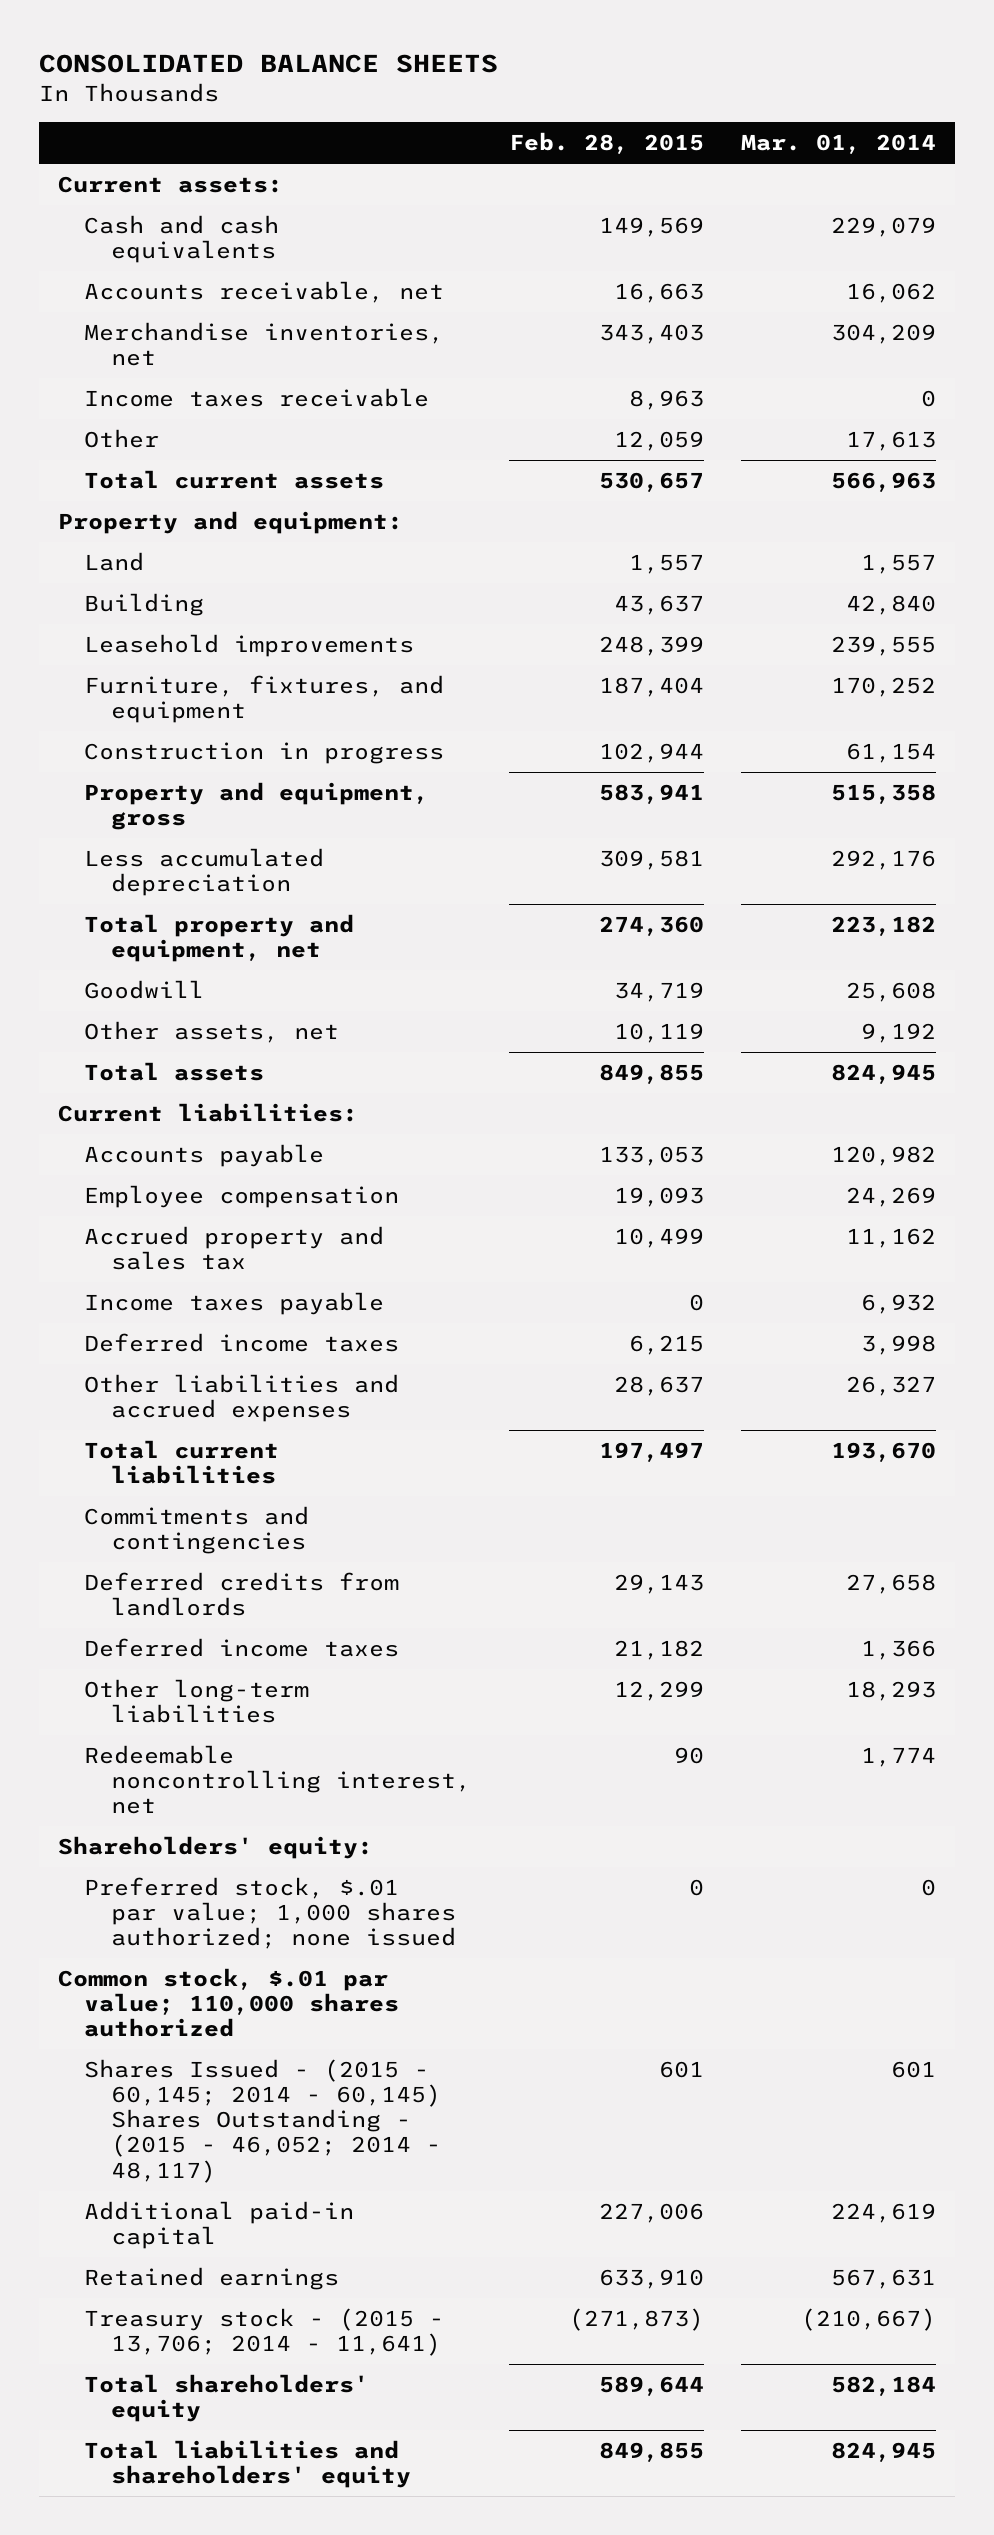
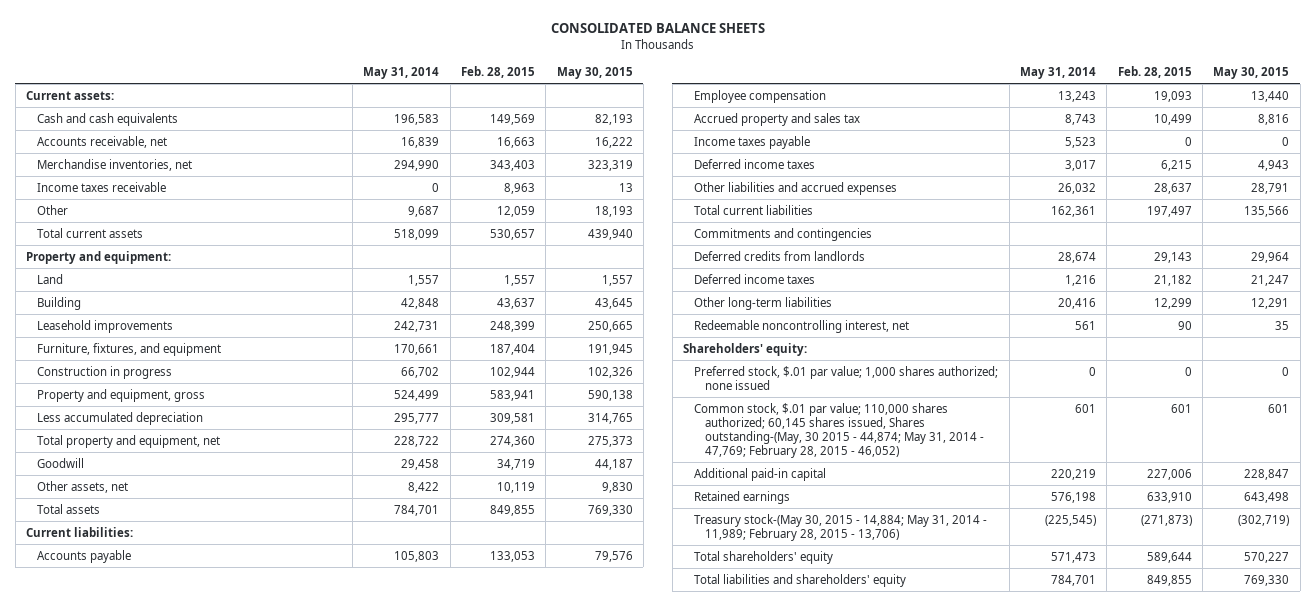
[741,134,937,155] Mar. 01, 2014 -> none
none -> [363,66,440,79] May 31, 2014
none -> [556,66,633,79] May 30, 2015
[57,1967,400,2038] Common stock, $.01 par value; 110,000 shares authorized -> none
[84,2058,442,2183] Shares Issued - (2015 - 60,145; 2014 - 60,145) Shares Outstanding - (2015 - 46,052; 2014 - 48,117) -> [694,402,985,458] Common stock, $.01 par value; 110,000 shares authorized; 60,145 shares issued, Shares outstanding-(May, 30 2015 - 44,874; May 31, 2014 - 47,769; February 28, 2015 - 46,052)
[84,2307,445,2357] Treasury stock - (2015 - 13,706; 2014 - 11,641) -> [694,513,988,541] Treasury stock-(May 30, 2015 - 14,884; May 31, 2014 - 11,989; February 28, 2015 - 13,706)

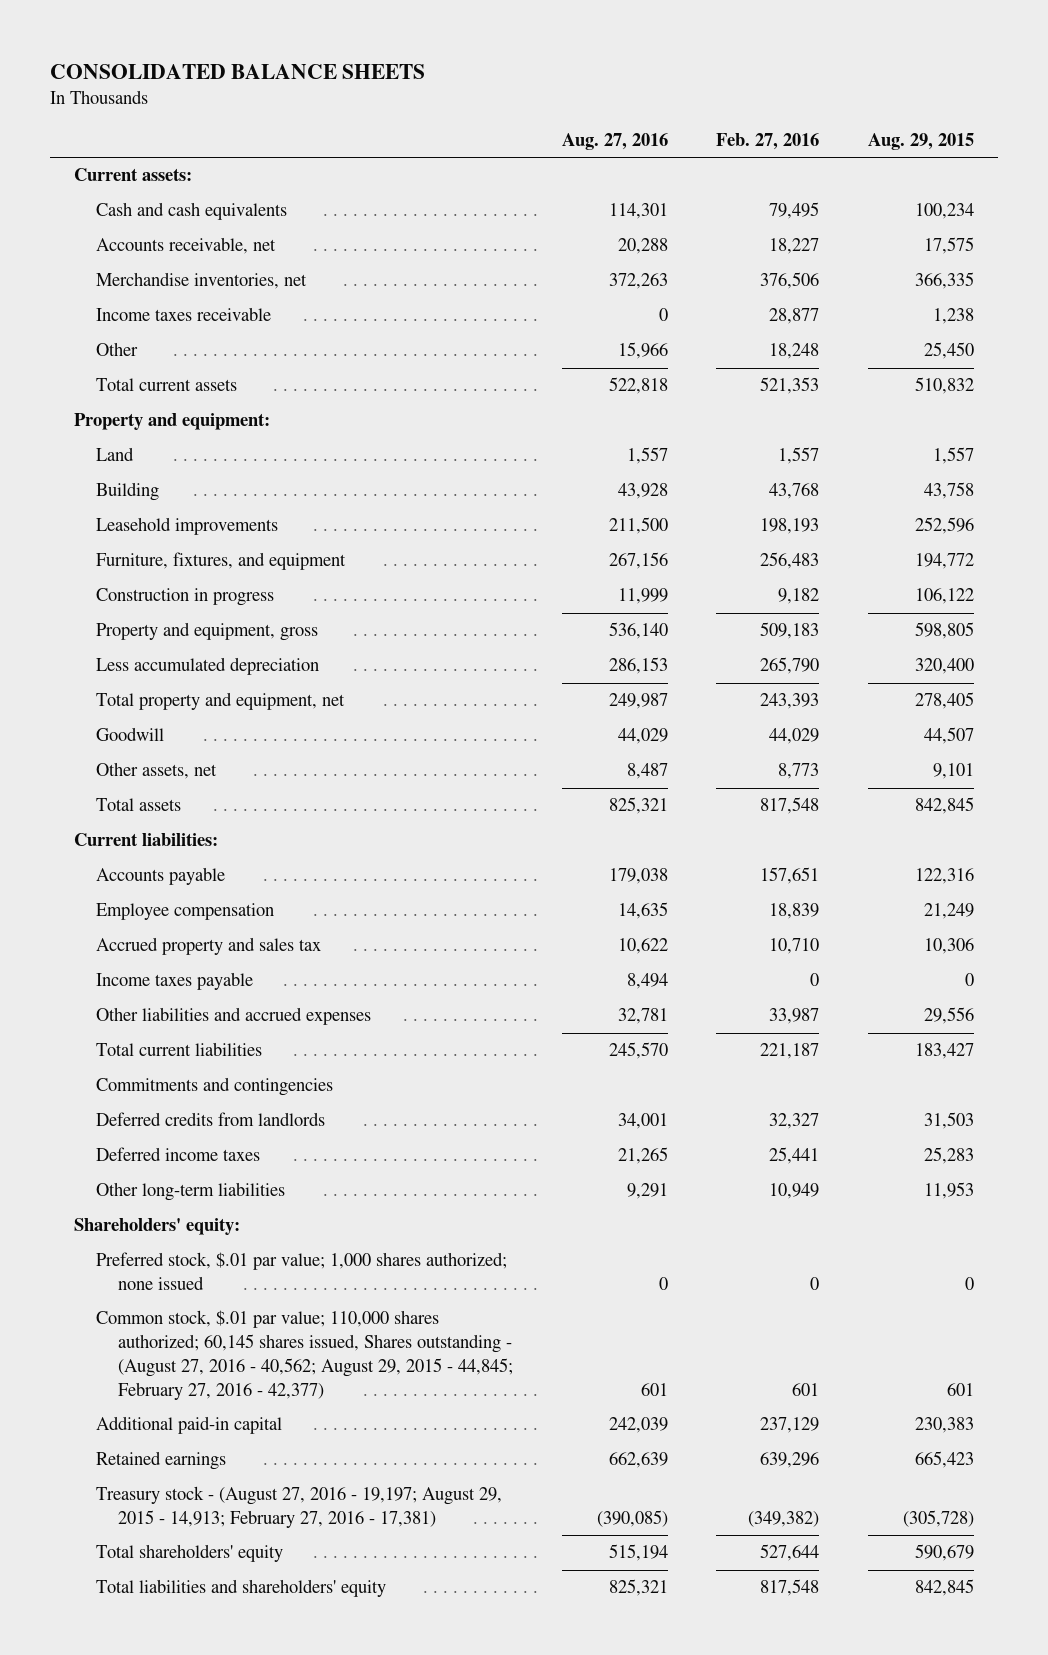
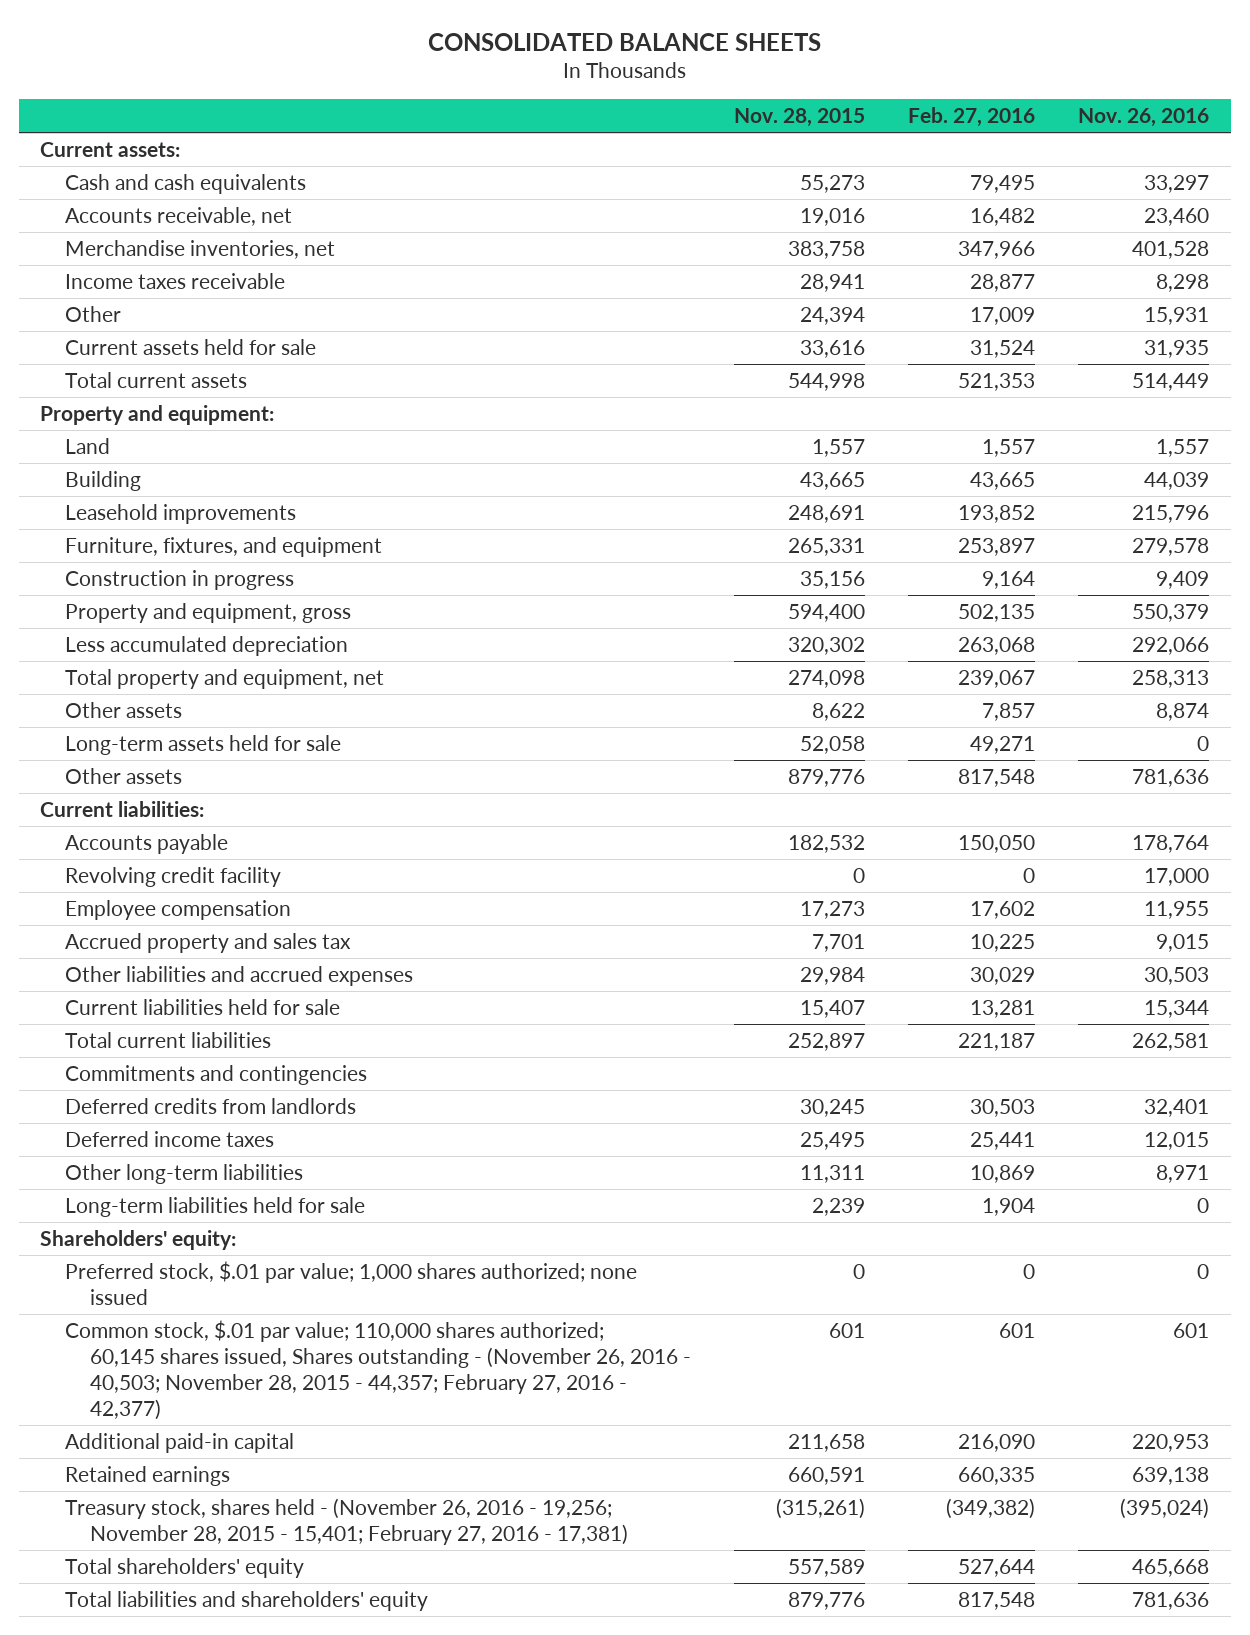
[561,133,668,151] Aug. 27, 2016 -> none
[867,133,974,151] Aug. 29, 2015 -> none
none -> [734,107,866,127] Nov. 28, 2015
none -> [1078,107,1210,127] Nov. 26, 2016
[769,238,820,255] 18,227 -> [970,208,1036,227] 16,482
[760,272,820,290] 376,506 -> [958,241,1036,260] 347,966
[769,343,820,360] 18,248 -> [970,307,1036,326] 17,009
none -> [65,339,317,356] Current assets held for sale
[96,727,165,742] Goodwill -> none
[769,483,820,500] 43,768 -> [970,472,1036,491] 43,665
[760,518,820,535] 198,193 -> [958,505,1036,524] 193,852
[760,552,820,570] 256,483 -> [958,538,1036,557] 253,897
[778,588,820,605] 9,182 -> [982,571,1036,590] 9,164
[760,622,820,640] 509,183 -> [958,604,1036,623] 502,135
[760,657,820,675] 265,790 -> [958,637,1036,656] 263,068
[760,693,820,710] 243,393 -> [958,670,1036,689] 239,067
[96,762,218,780] Other assets, net -> [65,702,183,719] Other assets
[778,763,820,780] 8,773 -> [982,703,1036,722] 7,857
none -> [65,735,342,756] Long-term assets held for sale
[96,798,182,812] Total assets -> [65,768,183,785] Other assets
[96,972,254,991] Income taxes payable -> none
[760,867,820,885] 157,651 -> [958,835,1036,854] 150,050
none -> [65,867,282,888] Revolving credit facility
[769,903,820,920] 18,839 -> [970,901,1036,920] 17,602
[769,938,820,955] 10,710 -> [970,934,1036,953] 10,225
[769,1008,820,1025] 33,987 -> [970,967,1036,986] 30,029
none -> [65,999,341,1016] Current liabilities held for sale
[769,1113,820,1130] 32,327 -> [970,1099,1036,1118] 30,503
[769,1183,820,1200] 10,949 -> [970,1165,1036,1184] 10,869
none -> [65,1197,366,1218] Long-term liabilities held for sale
[96,1310,514,1401] Common stock, $.01 par value; 110,000 shares authorized; 60,145 shares issued, Shares outstanding - (August 27, 2016 - 40,562; August 29, 2015 - 44,845; February 27, 2016 - 42,377) -> [65,1320,692,1420] Common stock, $.01 par value; 110,000 shares authorized; 60,145 shares issued, Shares outstanding - (November 26, 2016 - 40,503; November 28, 2015 - 44,357; February 27, 2016 - 42,377)
[760,1417,820,1434] 237,129 -> [958,1434,1036,1453] 216,090
[760,1452,820,1469] 639,296 -> [958,1467,1036,1486] 660,335
[96,1486,503,1529] Treasury stock - (August 27, 2016 - 19,197; August 29, 2015 - 14,913; February 27, 2016 - 17,381) -> [65,1498,629,1545] Treasury stock, shares held - (November 26, 2016 - 19,256; November 28, 2015 - 15,401; February 27, 2016 - 17,381)

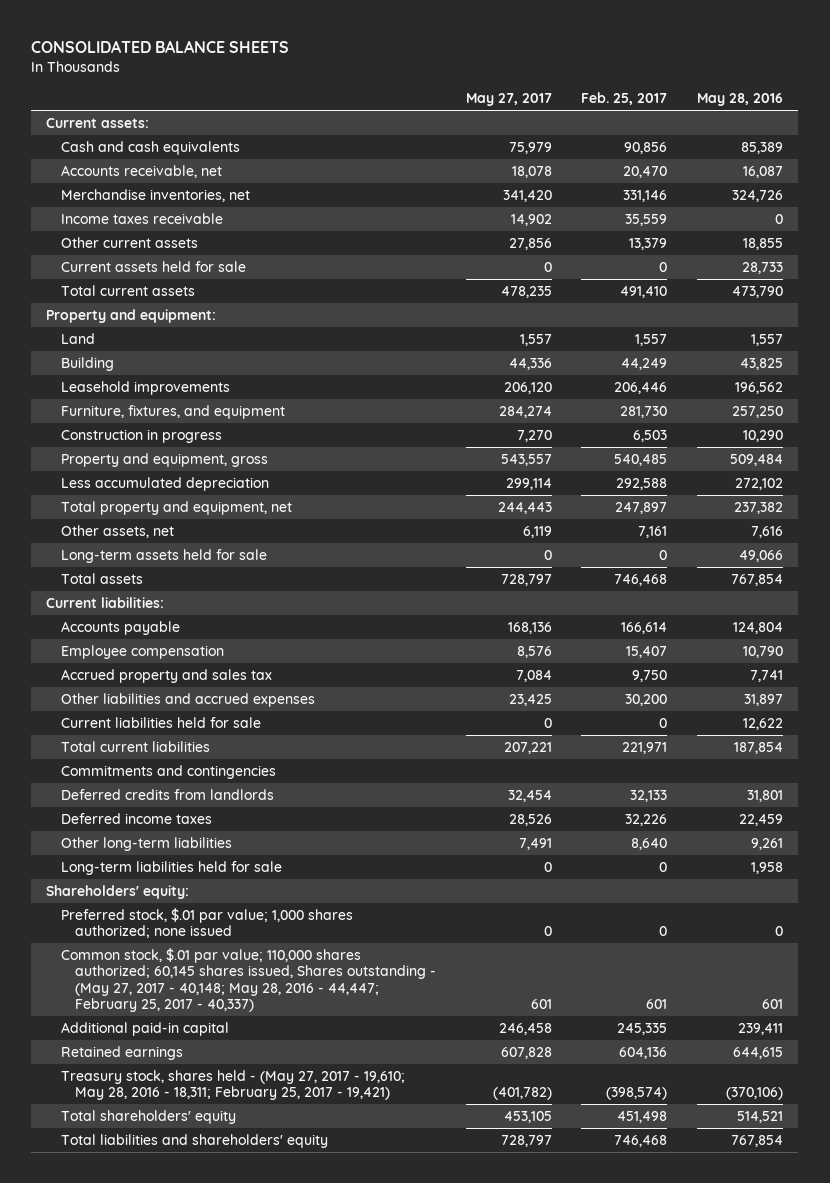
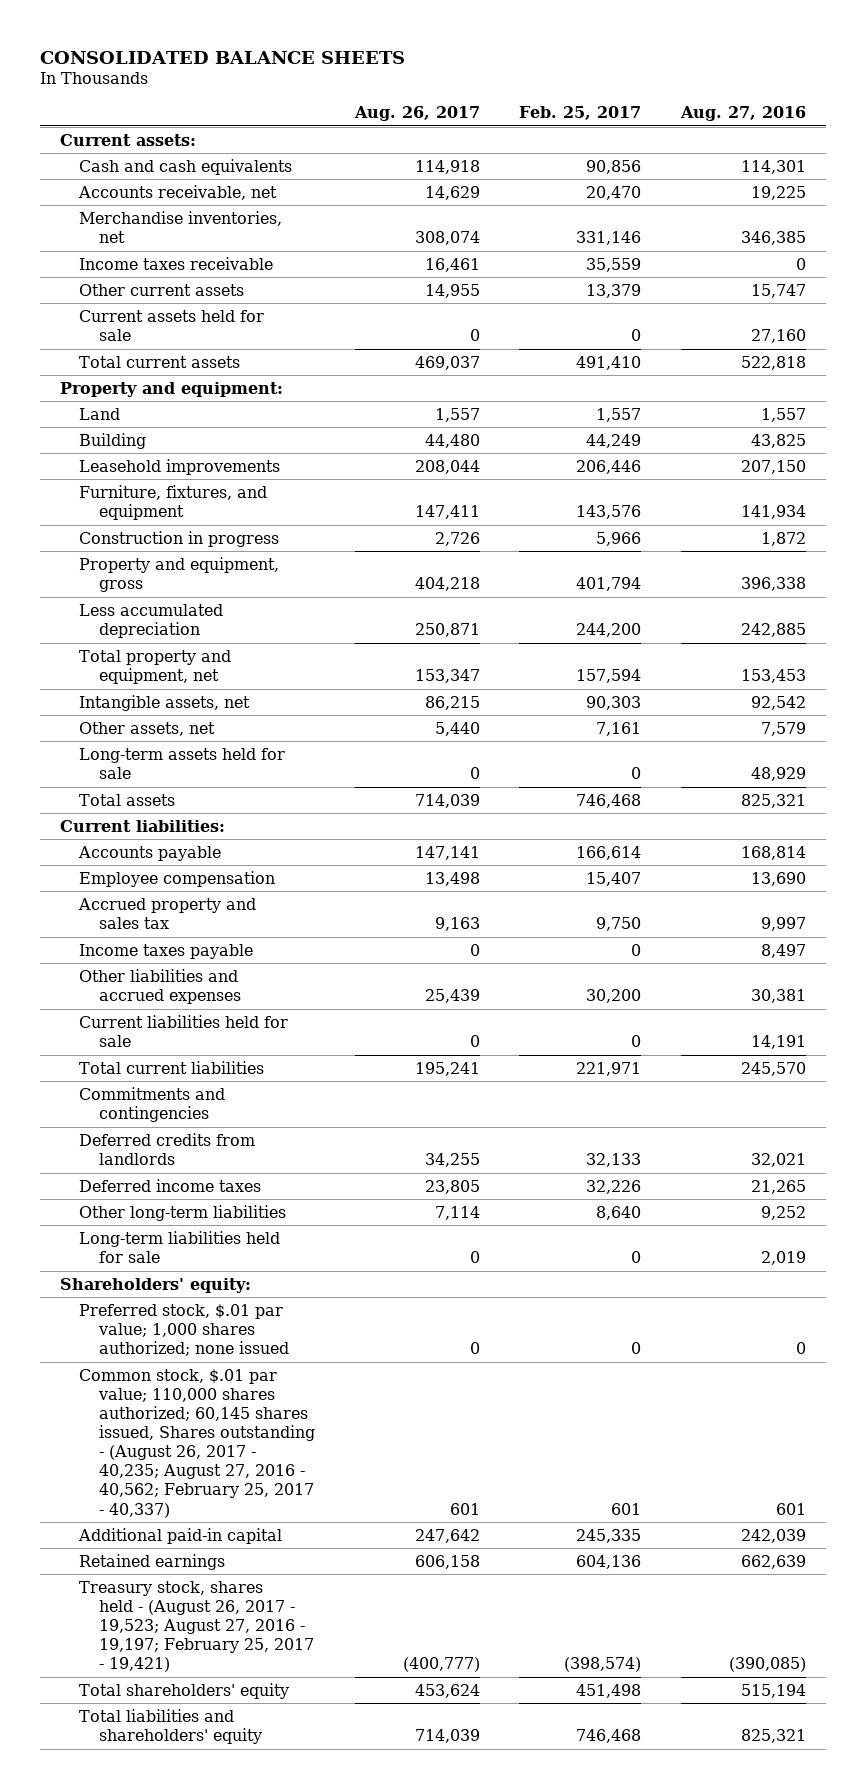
[465,93,552,107] May 27, 2017 -> none
[697,93,784,107] May 28, 2016 -> none
none -> [353,106,480,122] Aug. 26, 2017
none -> [680,106,807,122] Aug. 27, 2016
[620,406,668,419] 281,730 -> [576,504,642,519] 143,576
[633,430,668,443] 6,503 -> [596,531,642,546] 5,966
[614,454,668,467] 540,485 -> [576,576,642,591] 401,794
[616,478,668,491] 292,588 -> [576,622,642,637] 244,200
[615,502,668,515] 247,897 -> [576,668,642,683] 157,594
none -> [79,694,251,711] Intangible assets, net
none -> [79,943,254,959] Income taxes payable
[60,948,436,1012] Common stock, $.01 par value; 110,000 shares authorized; 60,145 shares issued, Shares outstanding - (May 27, 2017 - 40,148; May 28, 2016 - 44,447; February 25, 2017 - 40,337) -> [79,1368,316,1518] Common stock, $.01 par value; 110,000 shares authorized; 60,145 shares issued, Shares outstanding - (August 26, 2017 - 40,235; August 27, 2016 - 40,562; February 25, 2017 - 40,337)
[60,1070,405,1101] Treasury stock, shares held - (May 27, 2017 - 19,610; May 28, 2016 - 18,311; February 25, 2017 - 19,421) -> [79,1580,315,1673] Treasury stock, shares held - (August 26, 2017 - 19,523; August 27, 2016 - 19,197; February 25, 2017 - 19,421)

